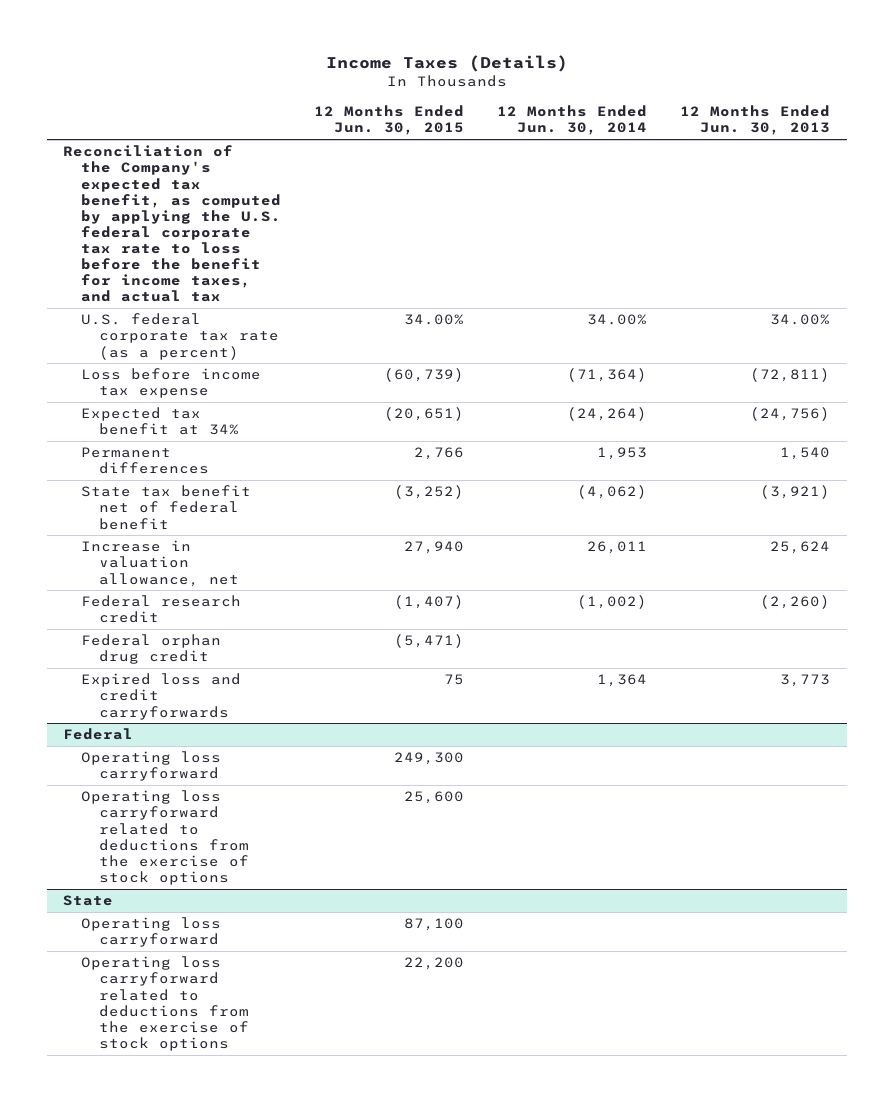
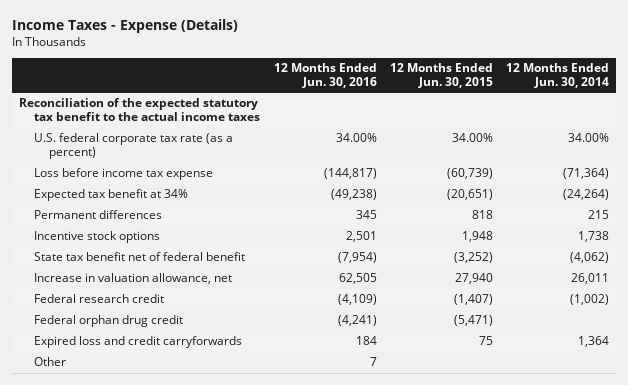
[325,54,568,72] Income Taxes (Details) -> [12,19,239,34] Income Taxes - Expense (Details)
[680,105,831,136] 12 Months Ended Jun. 30, 2013 -> none
none -> [273,63,377,89] 12 Months Ended Jun. 30, 2016
[63,145,282,302] Reconciliation of the Company's expected tax benefit, as computed by applying the U.S. federal corporate tax rate to loss before the benefit for income taxes, and actual tax -> [18,98,261,122] Reconciliation of the expected statutory tax benefit to the actual income taxes
[414,447,465,461] 2,766 -> [471,210,493,220] 818
[597,447,648,461] 1,953 -> [588,210,610,220] 215
none -> [34,231,161,244] Incentive stock options
[63,728,134,741] Federal -> none
[81,751,222,782] Operating loss carryforward -> none
[81,790,250,885] Operating loss carryforward related to deductions from the exercise of stock options -> none
[63,895,114,907] State -> none
[81,917,222,948] Operating loss carryforward -> none
[81,956,250,1051] Operating loss carryforward related to deductions from the exercise of stock options -> none
none -> [34,357,67,367] Other

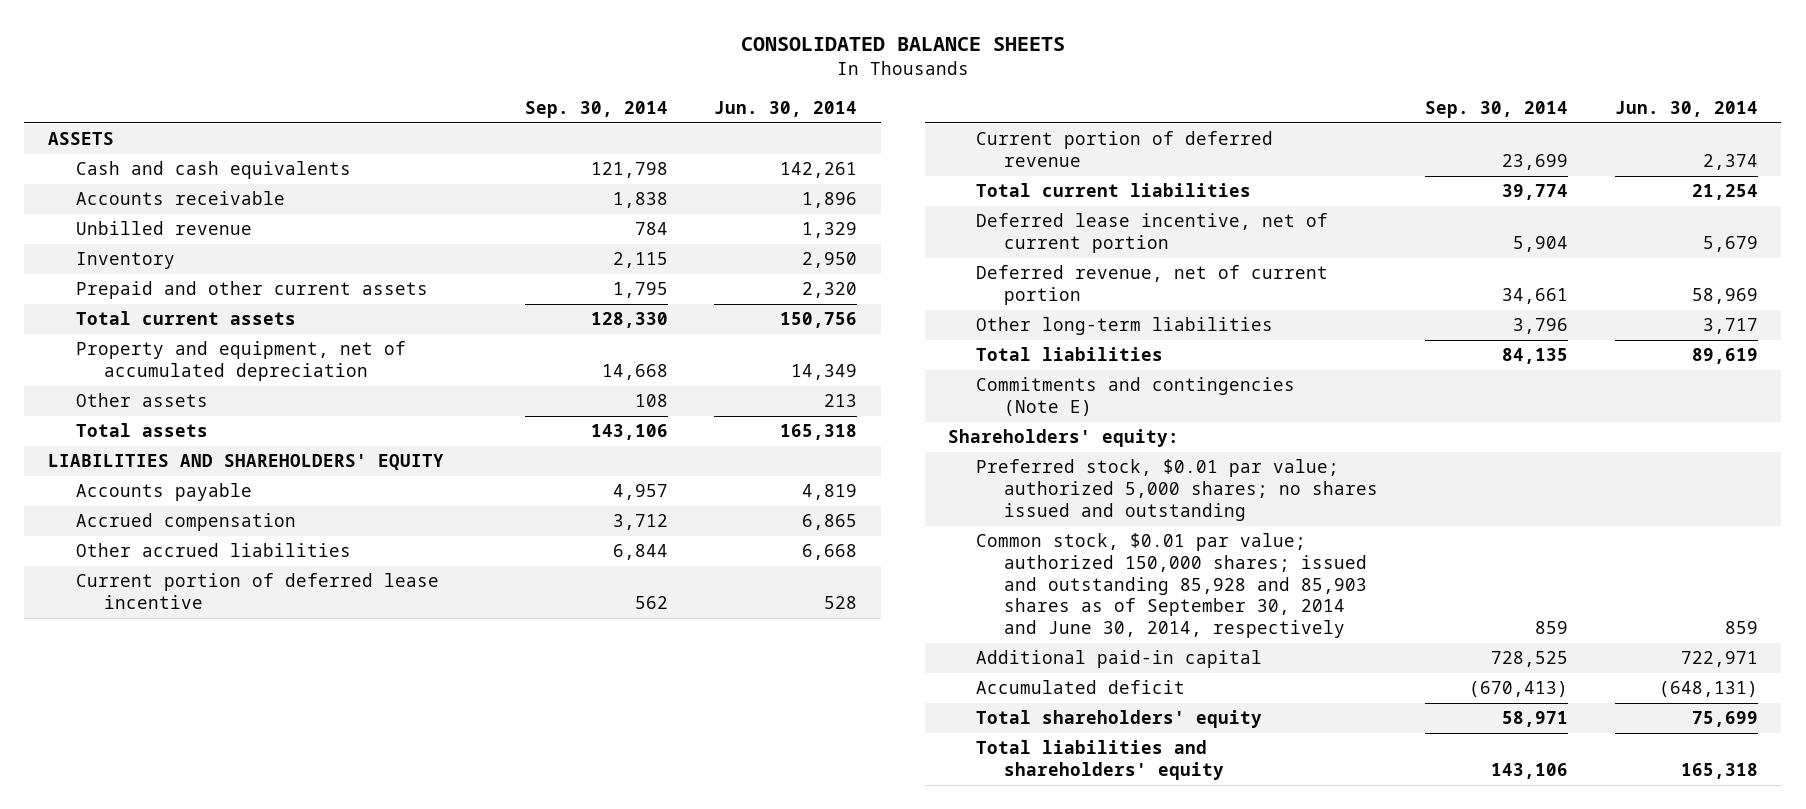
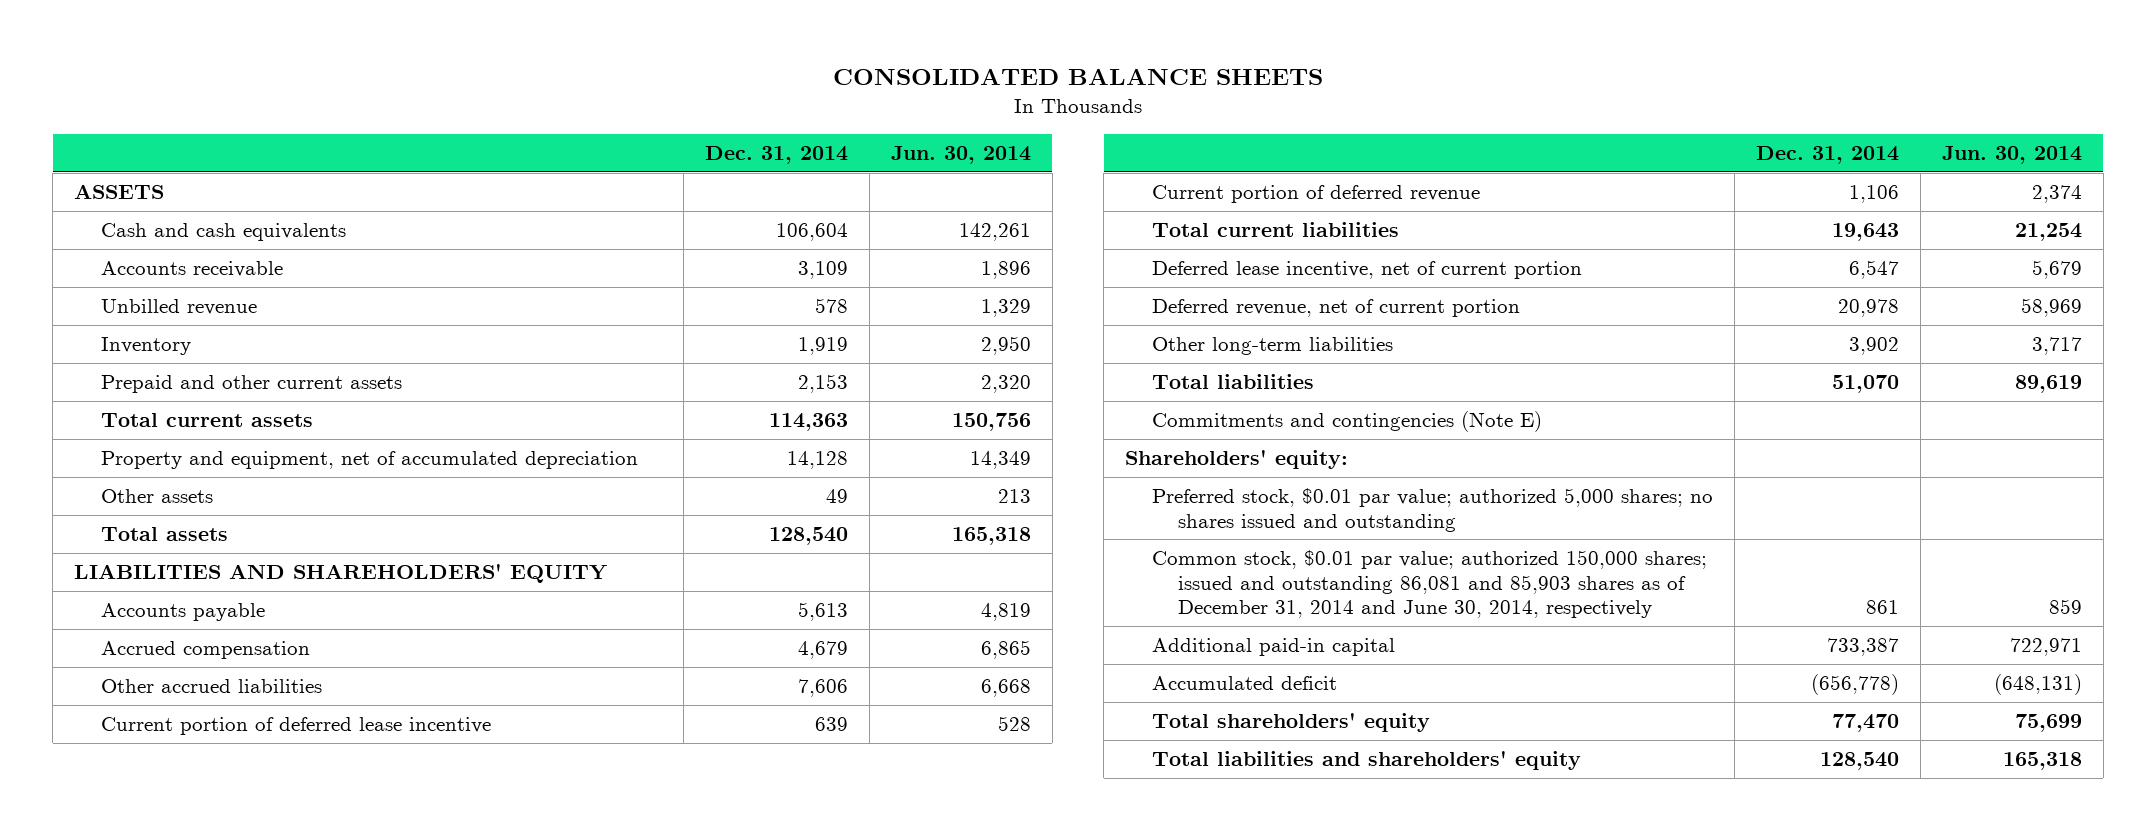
[524,100,668,118] Sep. 30, 2014 -> none
none -> [704,145,848,164] Dec. 31, 2014
[976,533,1368,639] Common stock, $0.01 par value; authorized 150,000 shares; issued and outstanding 85,928 and 85,903 shares as of September 30, 2014 and June 30, 2014, respectively -> [1151,550,1707,619] Common stock, $0.01 par value; authorized 150,000 shares; issued and outstanding 86,081 and 85,903 shares as of December 31, 2014 and June 30, 2014, respectively

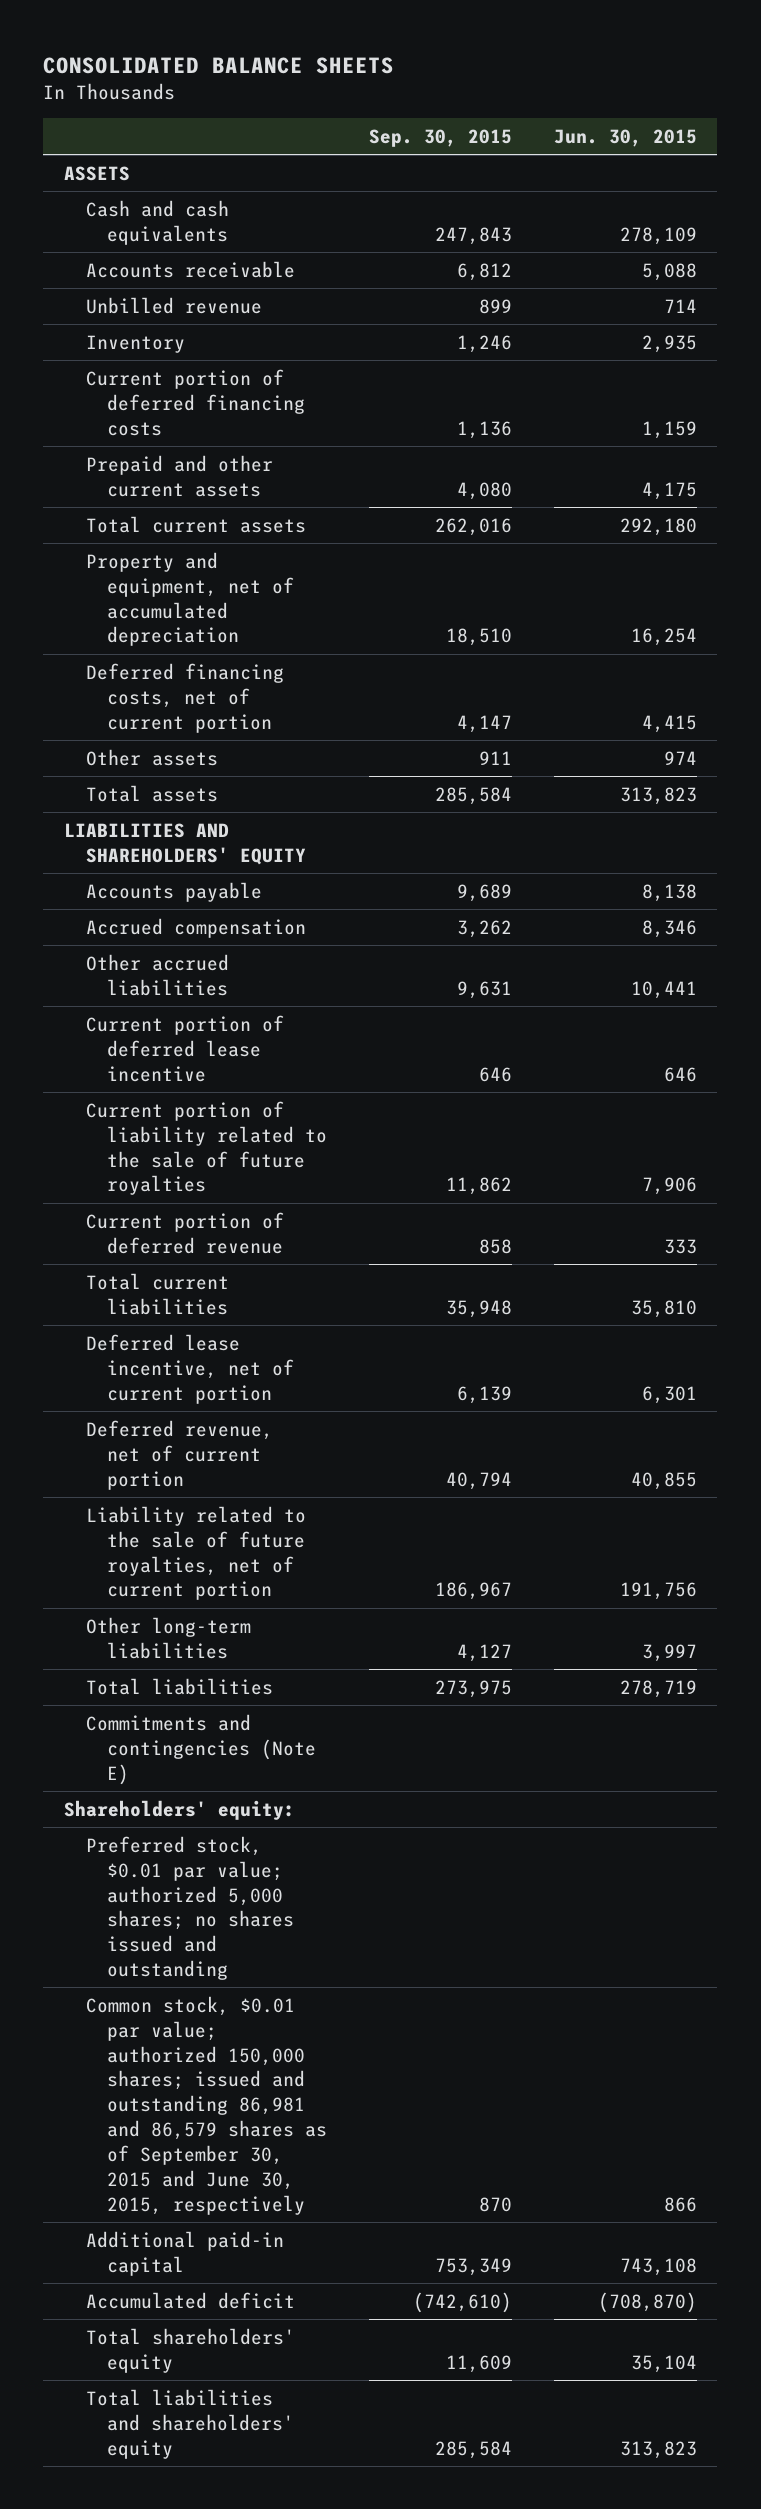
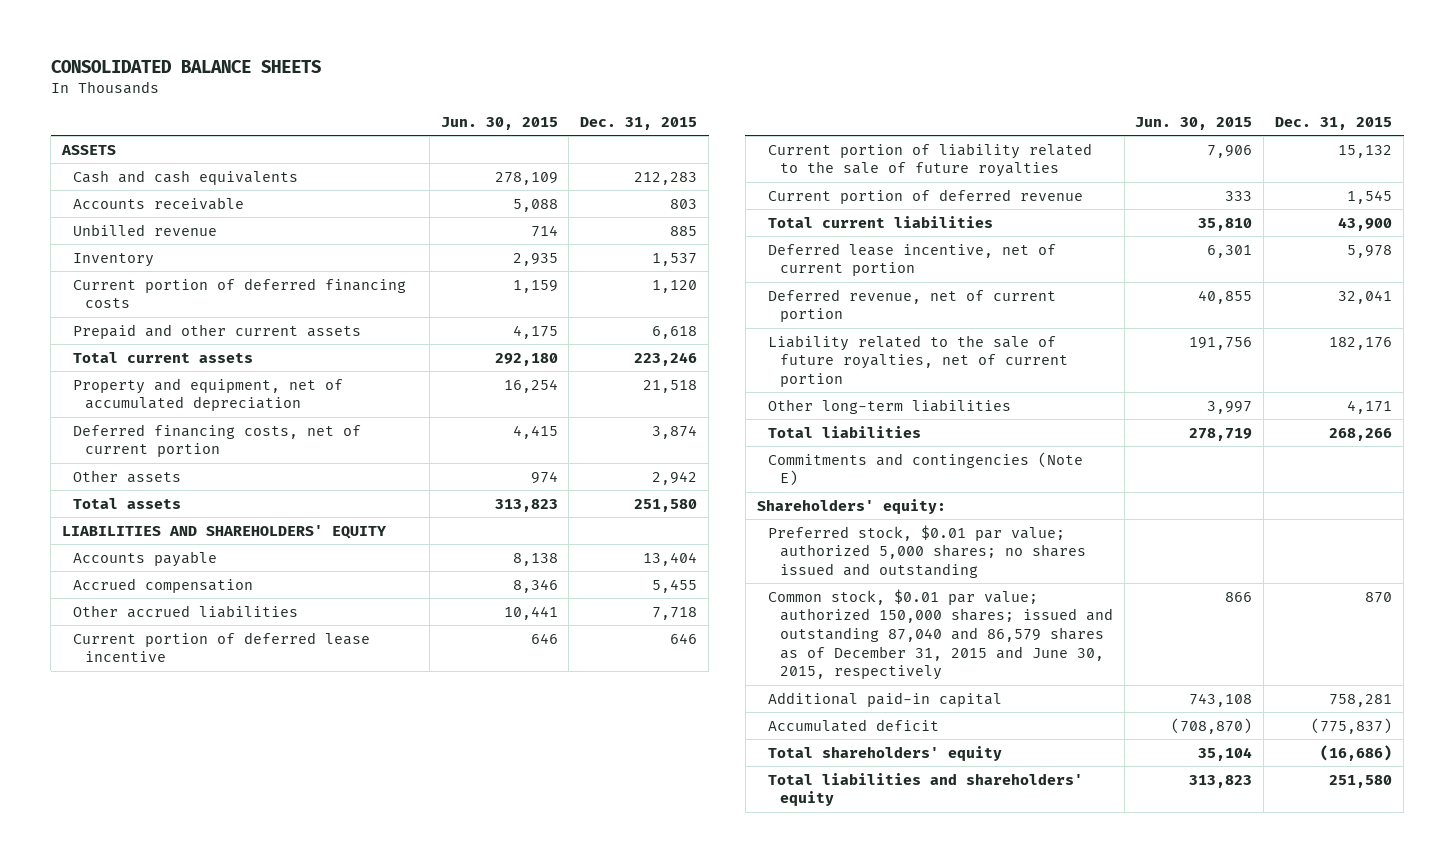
[368,129,512,148] Sep. 30, 2015 -> none
none -> [580,116,698,130] Dec. 31, 2015
[85,1995,328,2215] Common stock, $0.01 par value; authorized 150,000 shares; issued and outstanding 86,981 and 86,579 shares as of September 30, 2015 and June 30, 2015, respectively -> [768,588,1113,681] Common stock, $0.01 par value; authorized 150,000 shares; issued and outstanding 87,040 and 86,579 shares as of December 31, 2015 and June 30, 2015, respectively

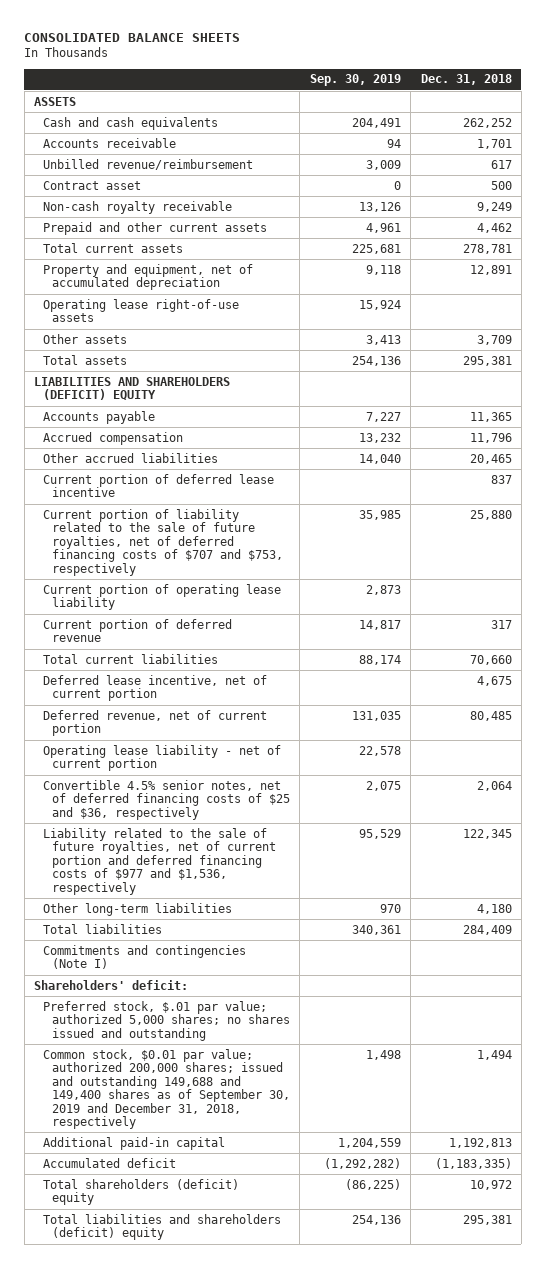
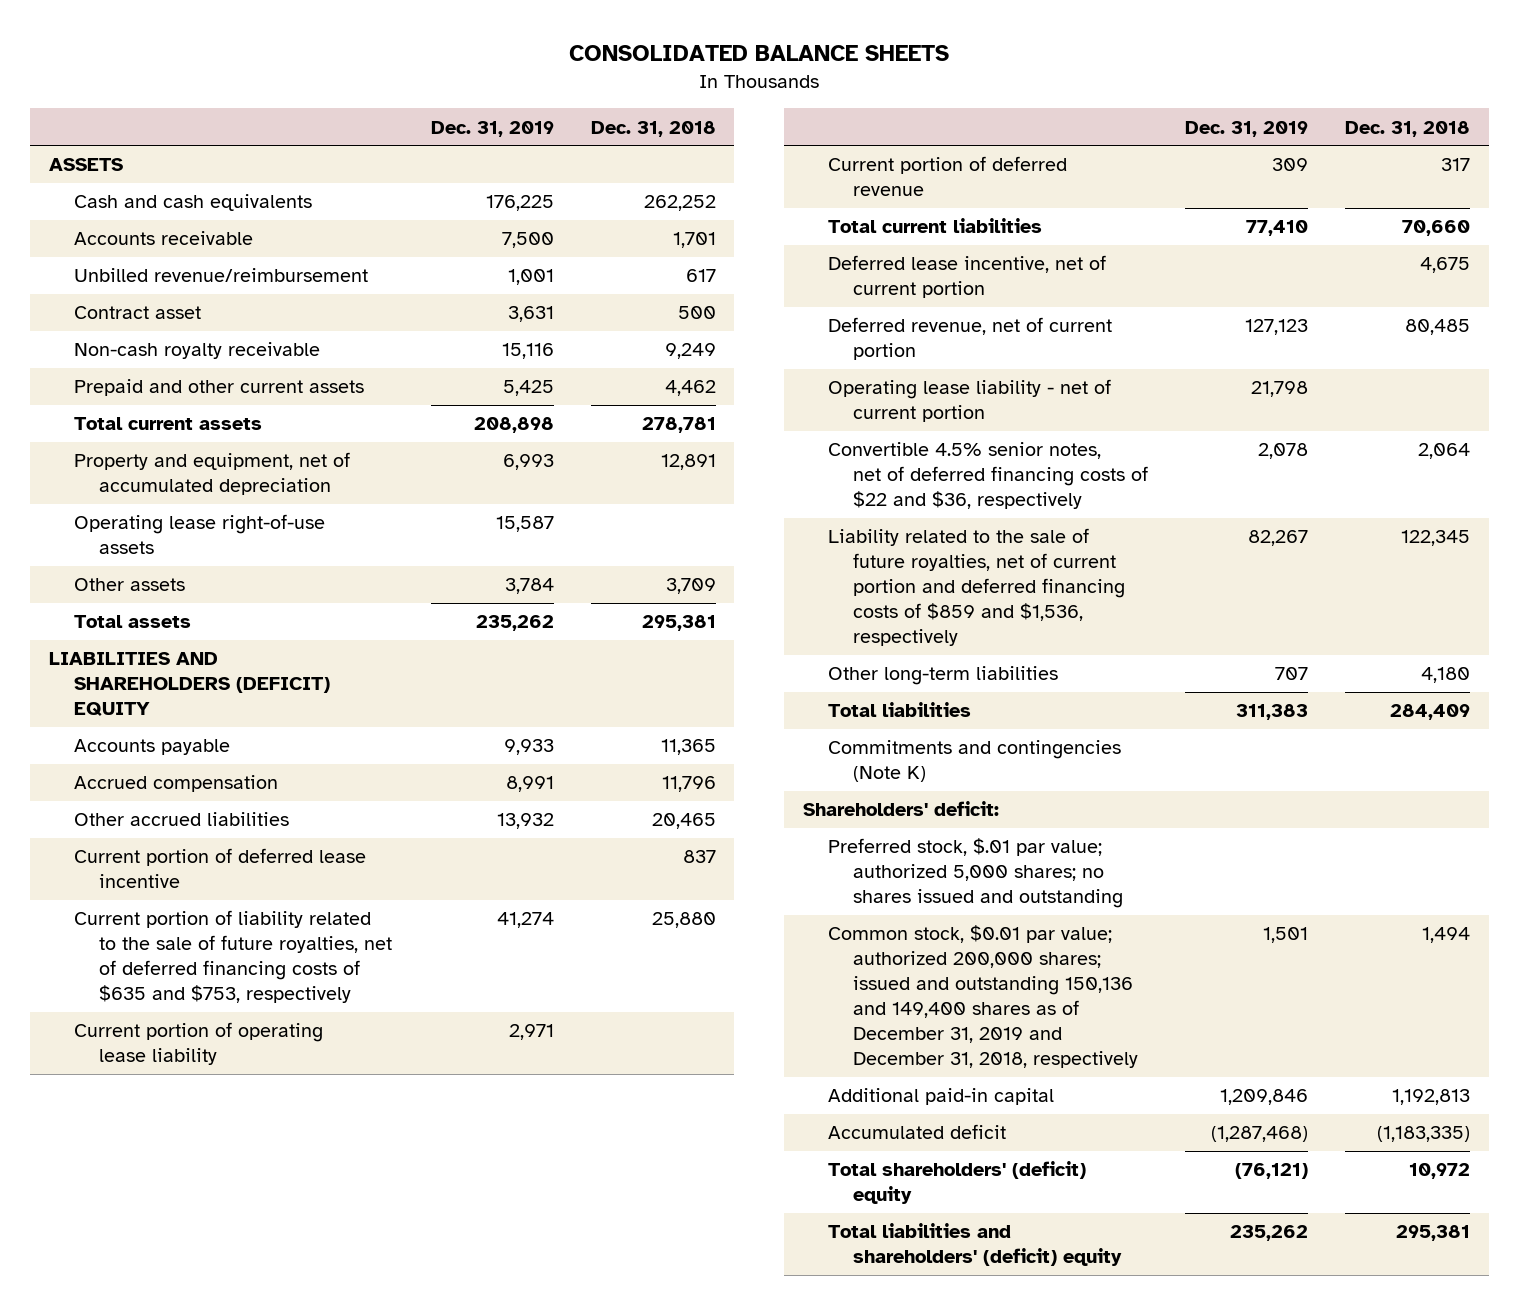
[309,74,401,87] Sep. 30, 2019 -> none
none -> [431,120,555,137] Dec. 31, 2019
[42,508,283,576] Current portion of liability related to the sale of future royalties, net of deferred financing costs of $707 and $753, respectively -> [73,910,393,1004] Current portion of liability related to the sale of future royalties, net of deferred financing costs of $635 and $753, respectively
[42,779,290,820] Convertible 4.5% senior notes, net of deferred financing costs of $25 and $36, respectively -> [828,442,1149,510] Convertible 4.5% senior notes, net of deferred financing costs of $22 and $36, respectively
[42,827,276,895] Liability related to the sale of future royalties, net of current portion and deferred financing costs of $977 and $1,536, respectively -> [828,528,1126,647] Liability related to the sale of future royalties, net of current portion and deferred financing costs of $859 and $1,536, respectively
[42,944,246,970] Commitments and contingencies (Note I) -> [828,740,1122,783] Commitments and contingencies (Note K)
[42,1048,290,1129] Common stock, $0.01 par value; authorized 200,000 shares; issued and outstanding 149,688 and 149,400 shares as of September 30, 2019 and December 31, 2018, respectively -> [828,925,1139,1069] Common stock, $0.01 par value; authorized 200,000 shares; issued and outstanding 150,136 and 149,400 shares as of December 31, 2019 and December 31, 2018, respectively
[42,1178,239,1206] Total shareholders (deficit) equity -> [828,1161,1087,1205] Total shareholders' (deficit) equity
[42,1213,281,1241] Total liabilities and shareholders (deficit) equity -> [828,1223,1123,1267] Total liabilities and shareholders' (deficit) equity

